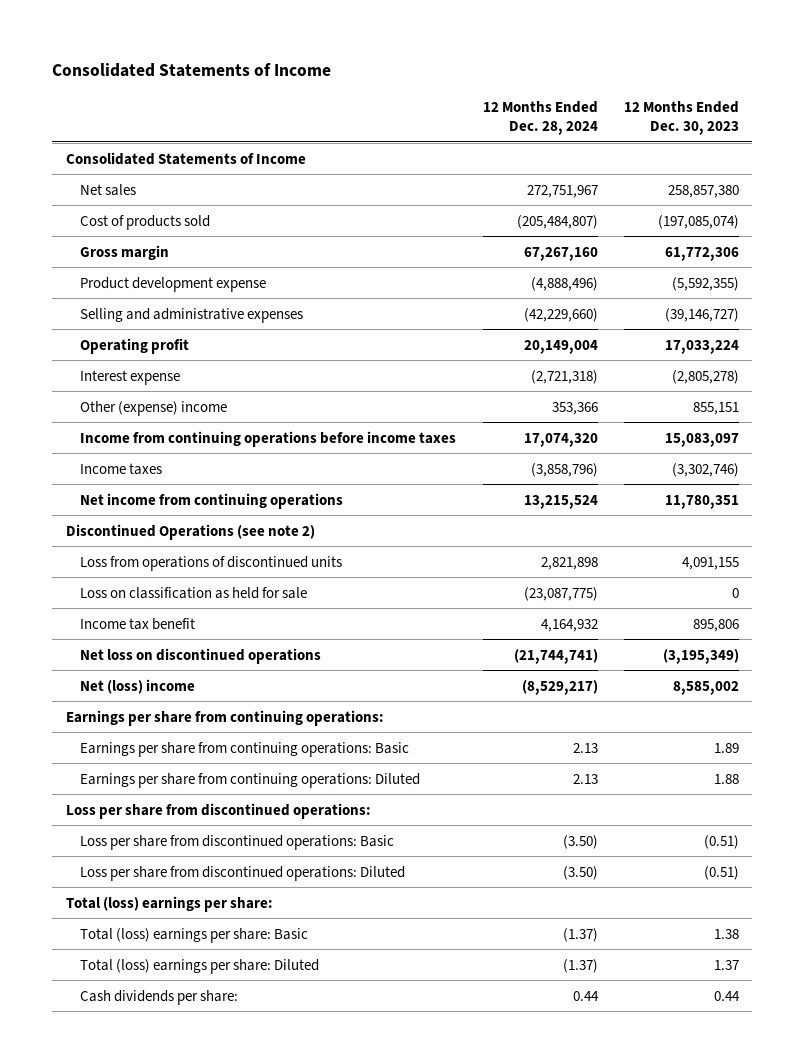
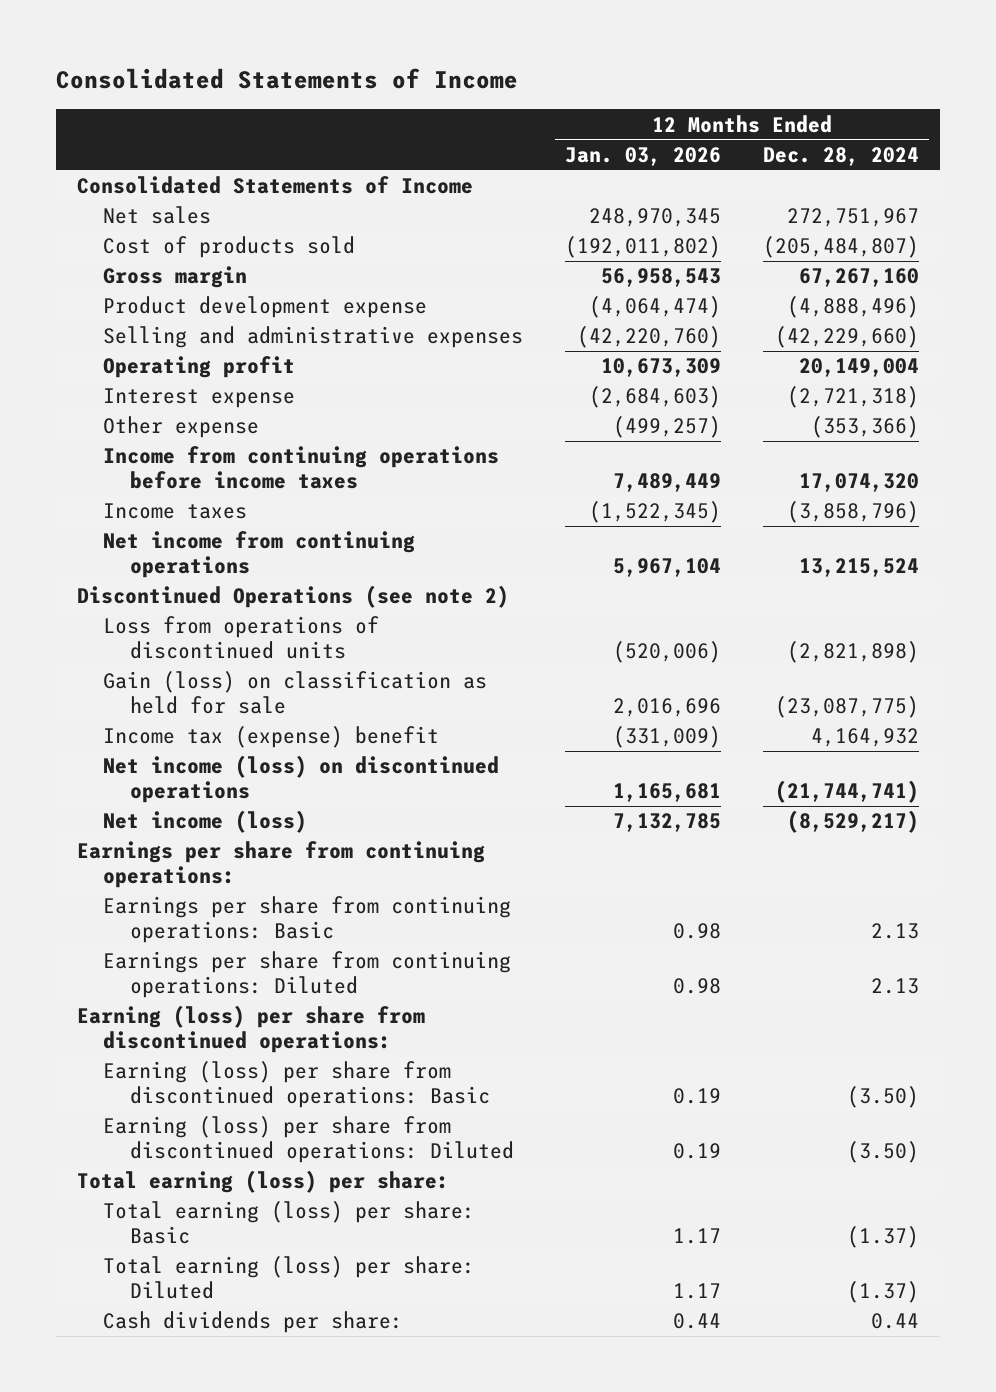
[624,101,740,136] 12 Months Ended Dec. 30, 2023 -> none
none -> [565,146,722,166] Jan. 03, 2026
[80,400,228,416] Other (expense) income -> [103,416,260,439] Other expense
[551,401,598,415] 353,366 -> [810,416,919,439] (353,366)
[540,556,598,570] 2,821,898 -> [786,641,919,664] (2,821,898)
[80,586,308,599] Loss on classification as held for sale -> [103,671,488,715] Gain (loss) on classification as held for sale
[80,617,196,630] Income tax benefit -> [103,726,440,749] Income tax (expense) benefit
[80,647,322,664] Net loss on discontinued operations -> [103,755,500,804] Net income (loss) on discontinued operations
[80,678,196,694] Net (loss) income -> [103,810,308,834] Net income (loss)
[65,802,371,819] Loss per share from discontinued operations: -> [76,1005,425,1054] Earning (loss) per share from discontinued operations:
[80,834,395,850] Loss per share from discontinued operations: Basic -> [103,1061,490,1109] Earning (loss) per share from discontinued operations: Basic
[80,865,406,881] Loss per share from discontinued operations: Diluted -> [103,1116,514,1164] Earning (loss) per share from discontinued operations: Diluted
[65,895,273,912] Total (loss) earnings per share: -> [76,1170,449,1194] Total earning (loss) per share:
[80,927,309,943] Total (loss) earnings per share: Basic -> [103,1201,476,1245] Total earning (loss) per share: Basic
[80,958,320,974] Total (loss) earnings per share: Diluted -> [103,1256,476,1300] Total earning (loss) per share: Diluted

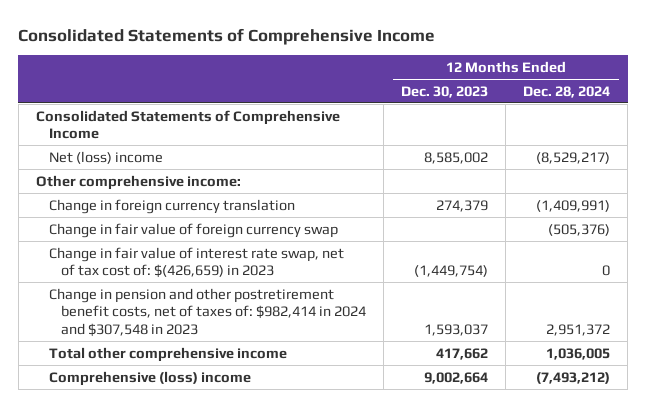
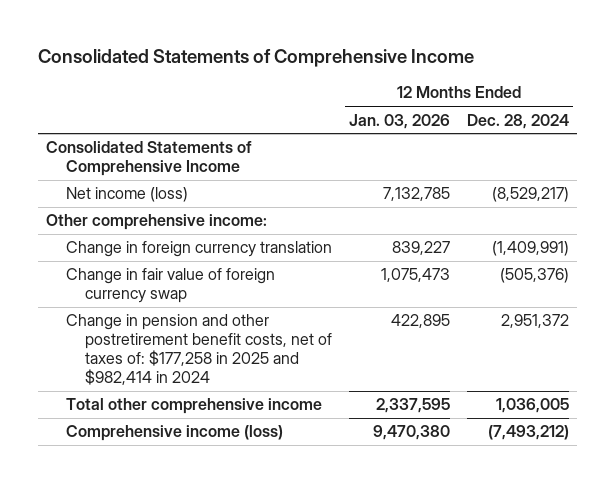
[401,85,489,98] Dec. 30, 2023 -> none
none -> [348,113,450,129] Jan. 03, 2026
[48,150,163,164] Net (loss) income -> [65,187,188,203] Net income (loss)
[48,246,344,279] Change in fair value of interest rate swap, net of tax cost of: $(426,659) in 2023 -> none
[48,287,367,337] Change in pension and other postretirement benefit costs, net of taxes of: $982,414 in 2024 and $307,548 in 2023 -> [65,314,332,386] Change in pension and other postretirement benefit costs, net of taxes of: $177,258 in 2025 and $982,414 in 2024
[48,370,251,386] Comprehensive (loss) income -> [65,425,283,442] Comprehensive income (loss)

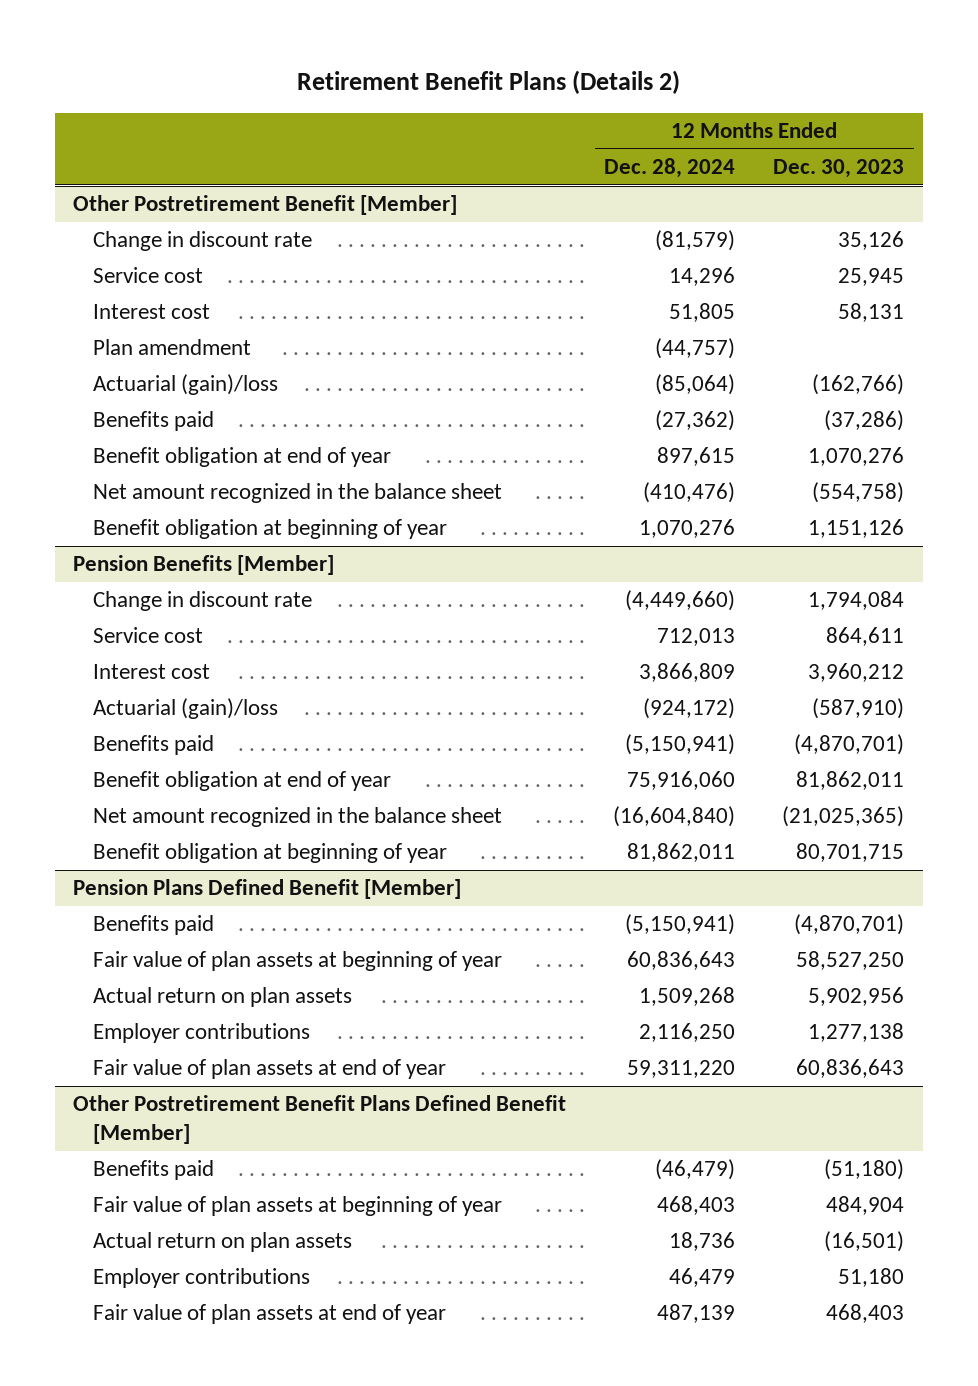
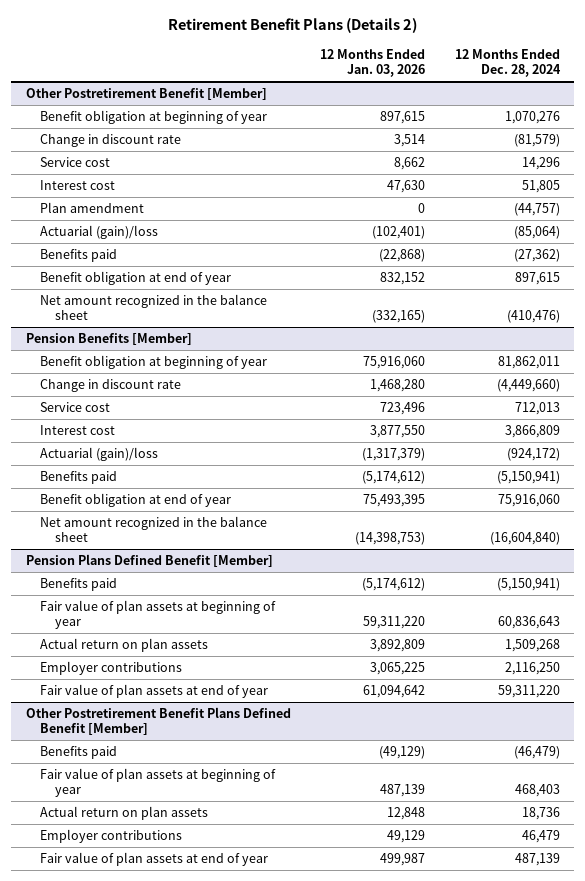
[773,159,905,179] Dec. 30, 2023 -> none
none -> [320,48,426,77] 12 Months Ended Jan. 03, 2026
[93,519,448,540] Benefit obligation at beginning of year -> [40,110,268,125] Benefit obligation at beginning of year
[93,843,448,864] Benefit obligation at beginning of year -> [40,355,268,370] Benefit obligation at beginning of year

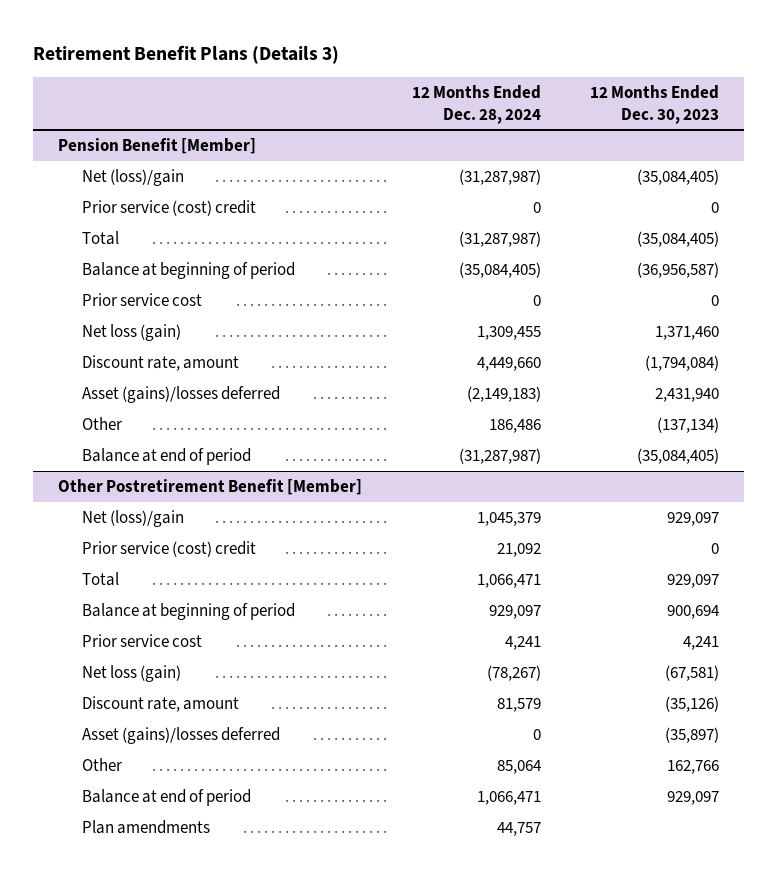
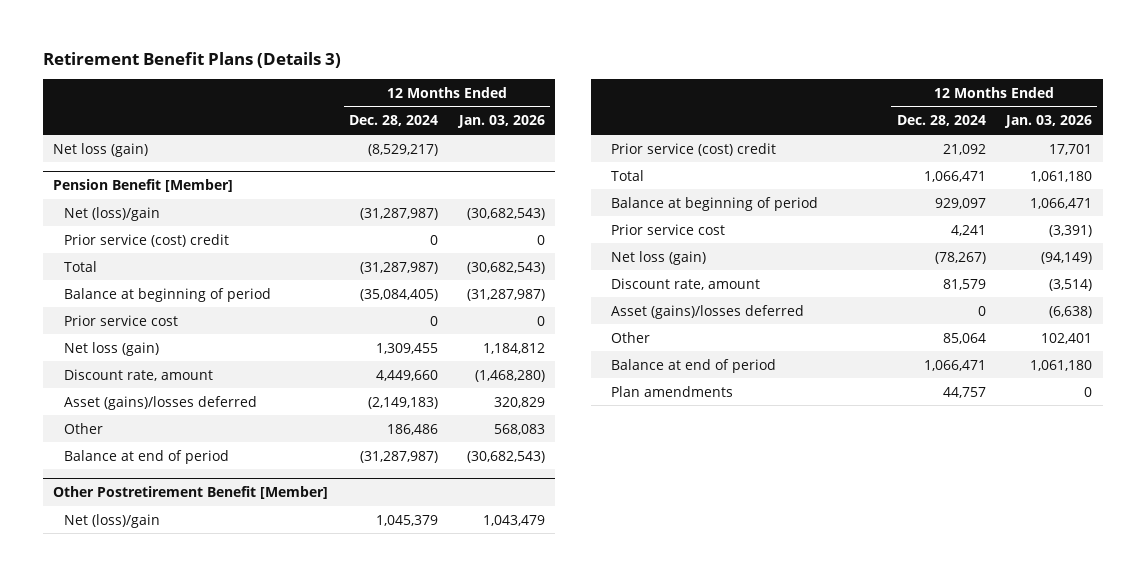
[590,84,720,124] 12 Months Ended Dec. 30, 2023 -> none
none -> [456,115,545,129] Jan. 03, 2026
none -> [53,142,149,157] Net loss (gain)

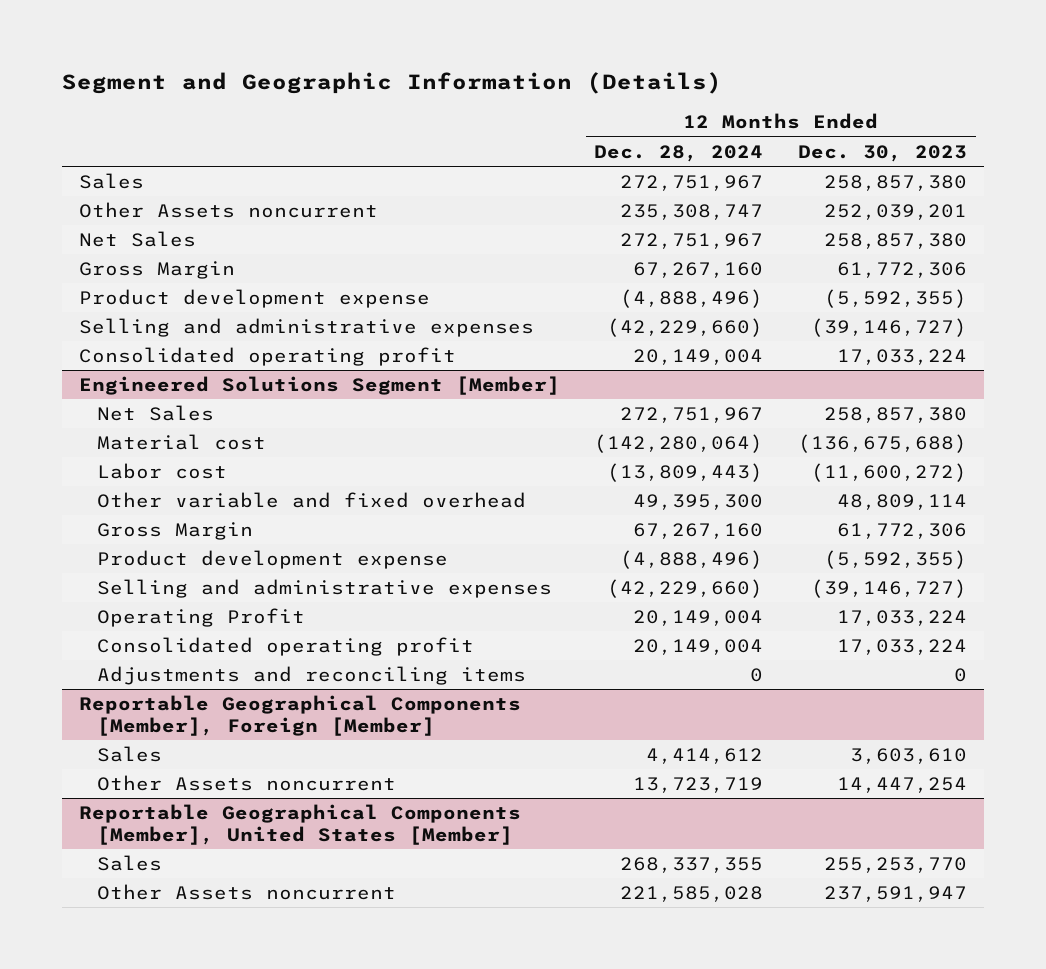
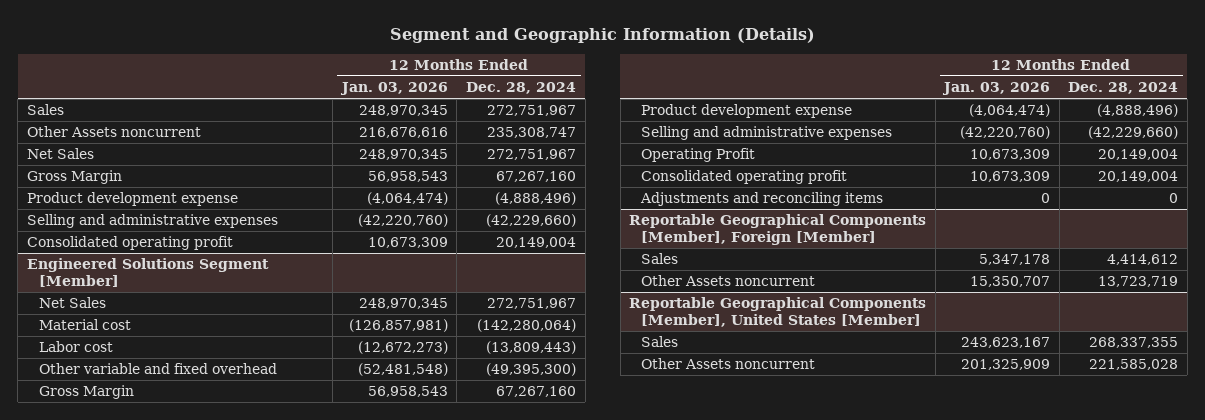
[798,144,968,162] Dec. 30, 2023 -> none
none -> [339,82,448,96] Jan. 03, 2026
[633,494,764,511] 49,395,300 -> [485,363,576,377] (49,395,300)

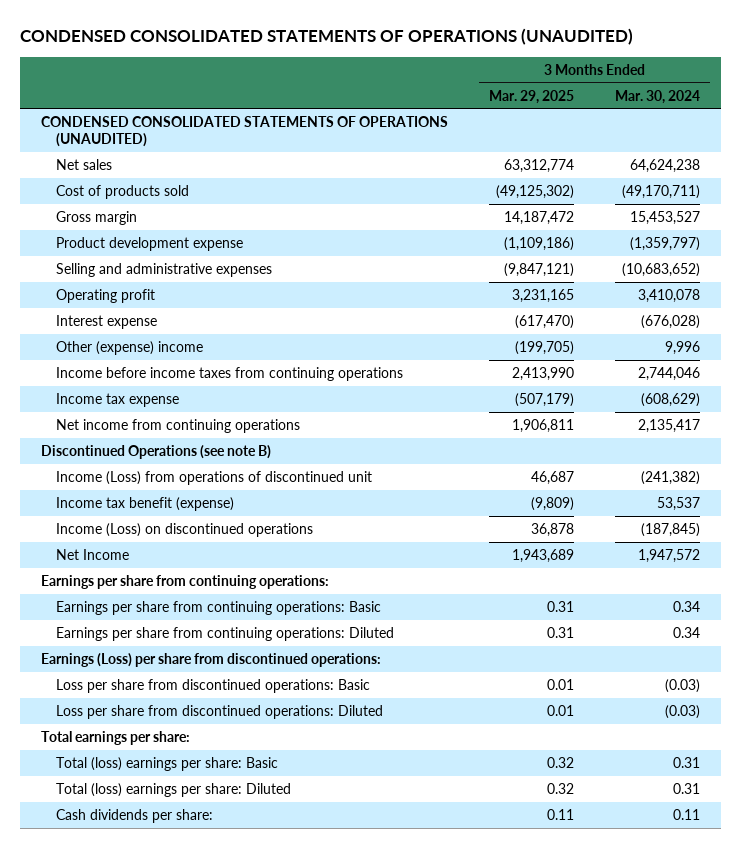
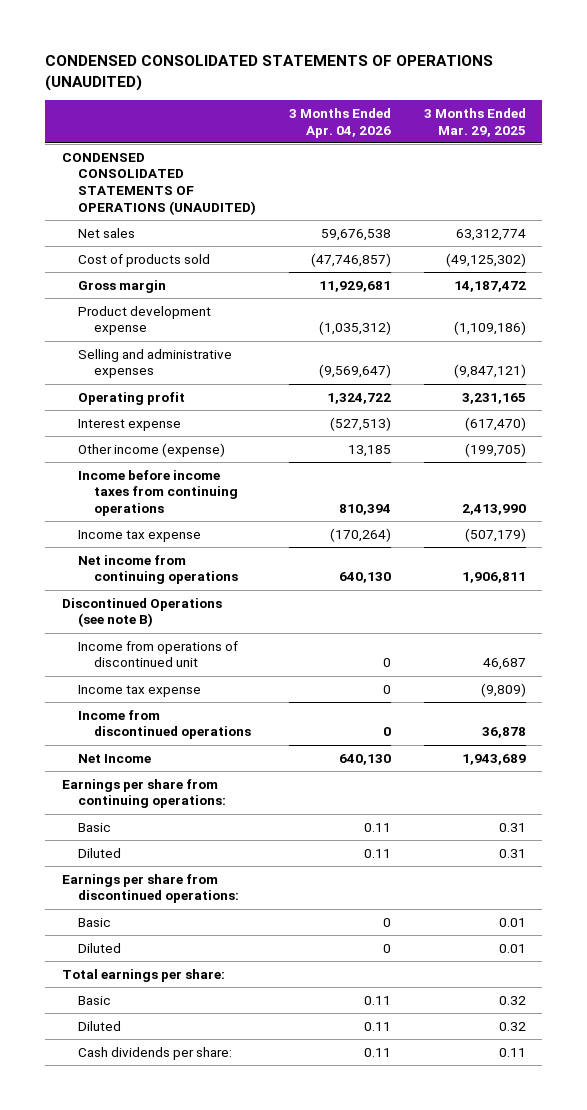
[615,89,701,104] Mar. 30, 2024 -> none
none -> [288,107,391,138] 3 Months Ended Apr. 04, 2026
[55,341,203,356] Other (expense) income -> [77,442,225,457] Other income (expense)
[55,471,372,486] Income (Loss) from operations of discontinued unit -> [77,640,238,668] Income from operations of discontinued unit
[55,497,234,512] Income tax benefit (expense) -> [77,684,201,697] Income tax expense
[55,523,313,538] Income (Loss) on discontinued operations -> [77,709,252,740] Income from discontinued operations
[55,601,381,616] Earnings per share from continuing operations: Basic -> [77,822,111,832] Basic
[55,627,394,642] Earnings per share from continuing operations: Diluted -> [77,847,121,858] Diluted
[40,653,381,668] Earnings (Loss) per share from discontinued operations: -> [61,873,239,904] Earnings per share from discontinued operations:
[55,679,370,694] Loss per share from discontinued operations: Basic -> [77,917,111,927] Basic
[55,705,383,720] Loss per share from discontinued operations: Diluted -> [77,942,121,953] Diluted
[55,757,278,772] Total (loss) earnings per share: Basic -> [77,995,111,1005] Basic
[55,783,291,798] Total (loss) earnings per share: Diluted -> [77,1020,121,1031] Diluted

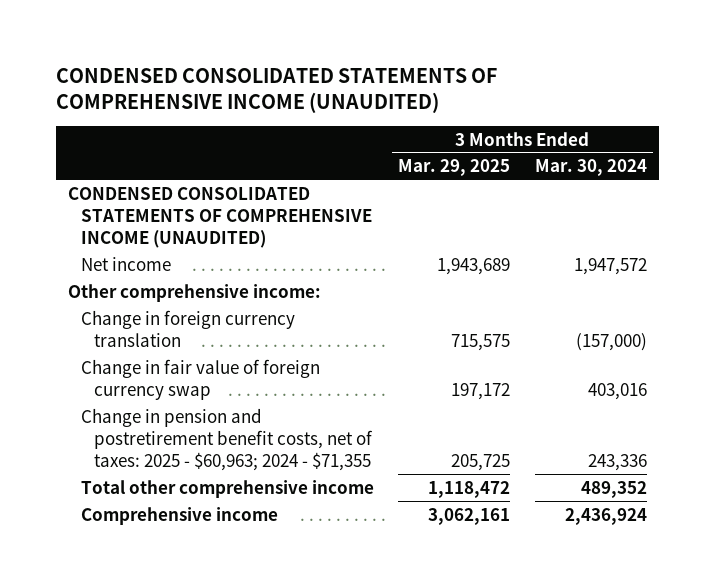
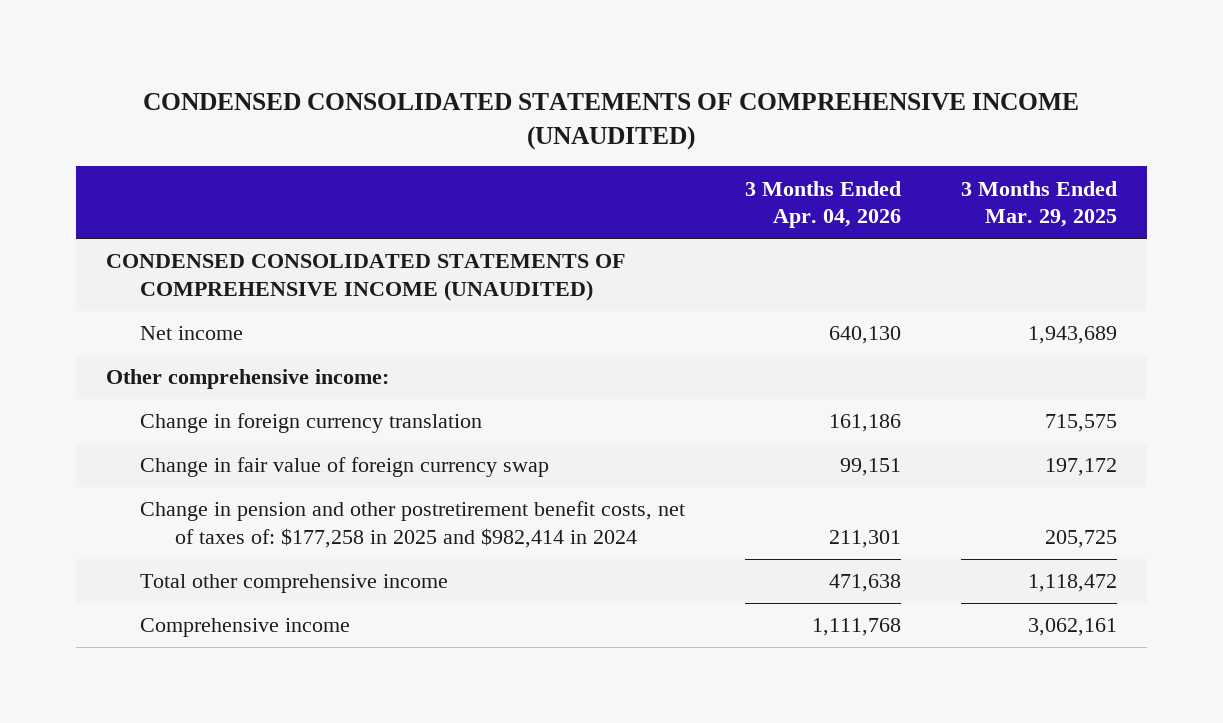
[534,159,647,177] Mar. 30, 2024 -> none
none -> [745,180,902,229] 3 Months Ended Apr. 04, 2026
[81,407,373,472] Change in pension and postretirement benefit costs, net of taxes: 2025 - $60,963; 2024 - $71,355 -> [140,501,686,548] Change in pension and other postretirement benefit costs, net of taxes of: $177,258 in 2025 and $982,414 in 2024

